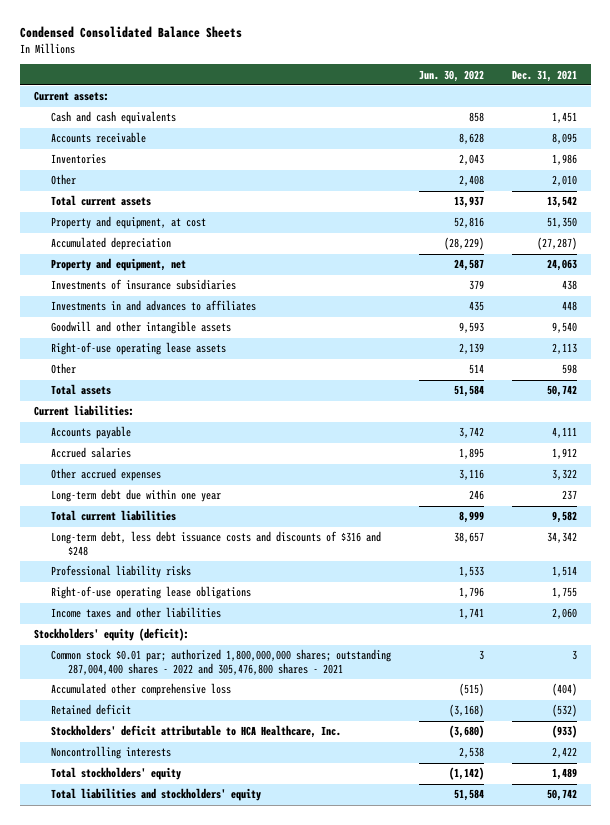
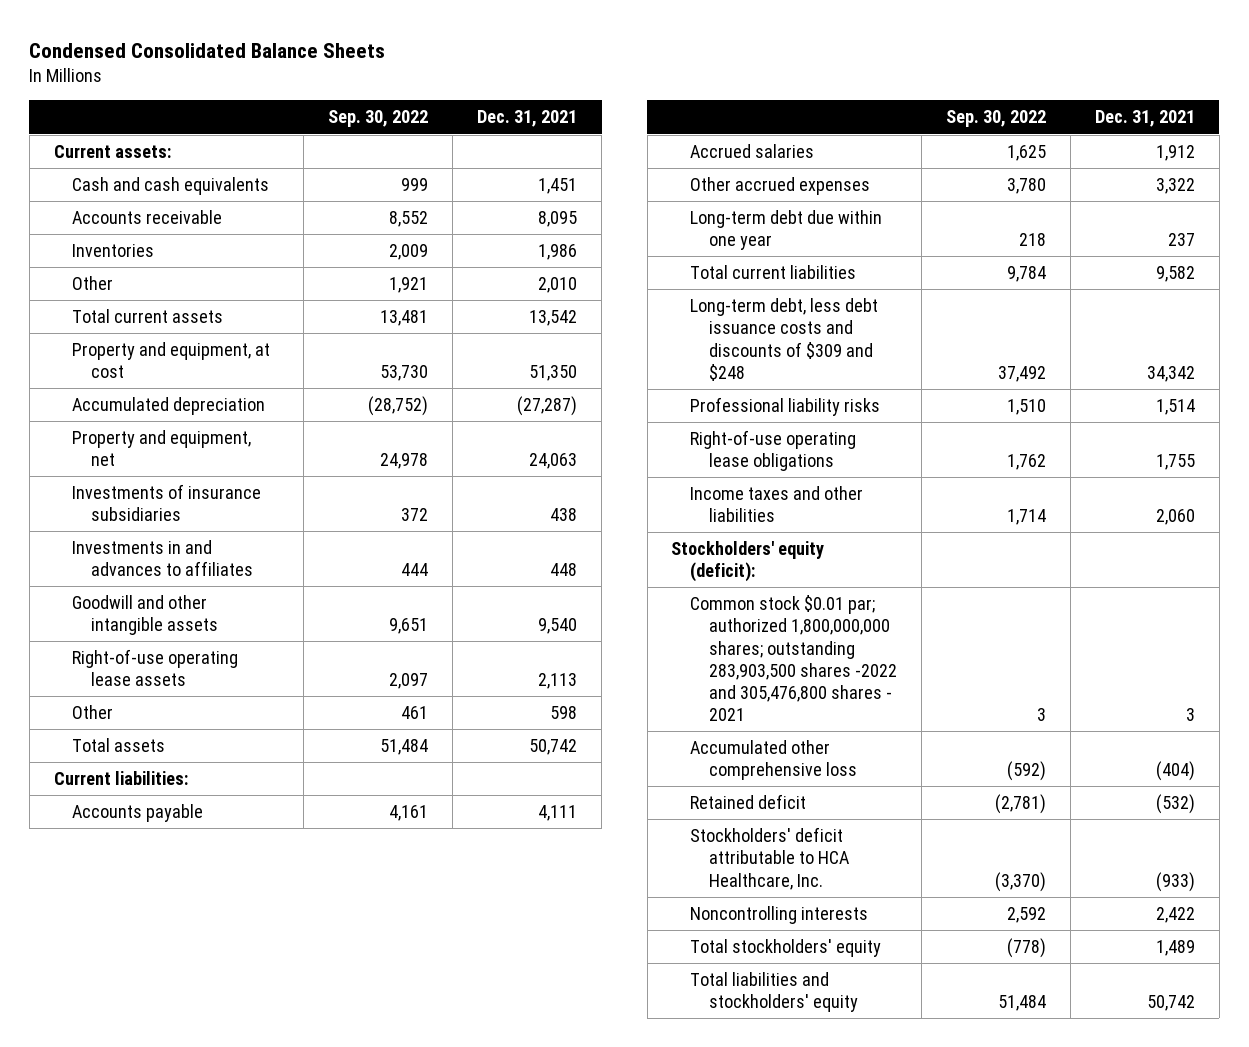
[418,69,484,82] Jun. 30, 2022 -> none
none -> [328,110,429,128] Sep. 30, 2022
[50,531,381,556] Long-term debt, less debt issuance costs and discounts of $316 and $248 -> [690,298,879,381] Long-term debt, less debt issuance costs and discounts of $309 and $248
[50,649,391,675] Common stock $0.01 par; authorized 1,800,000,000 shares; outstanding 287,004,400 shares - 2022 and 305,476,800 shares - 2021 -> [690,595,897,722] Common stock $0.01 par; authorized 1,800,000,000 shares; outstanding 283,903,500 shares -2022 and 305,476,800 shares - 2021

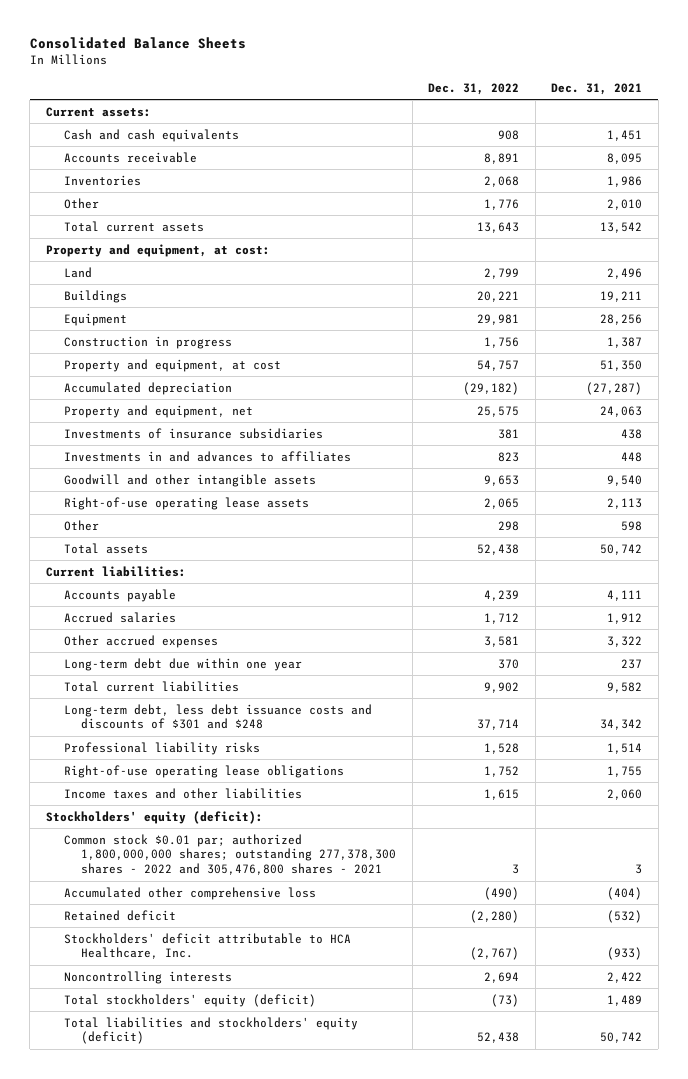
[29,42,386,58] Condensed Consolidated Balance Sheets -> [29,37,246,50] Consolidated Balance Sheets
[328,110,429,128] Sep. 30, 2022 -> none
none -> [428,82,520,95] Dec. 31, 2022
none -> [45,243,270,257] Property and equipment, at cost:
none -> [63,266,92,278] Land
none -> [63,289,127,303] Buildings
none -> [63,312,127,326] Equipment
none -> [63,335,232,349] Construction in progress
[690,298,879,381] Long-term debt, less debt issuance costs and discounts of $309 and $248 -> [63,703,372,730] Long-term debt, less debt issuance costs and discounts of $301 and $248
[690,595,897,722] Common stock $0.01 par; authorized 1,800,000,000 shares; outstanding 283,903,500 shares -2022 and 305,476,800 shares - 2021 -> [63,833,397,876] Common stock $0.01 par; authorized 1,800,000,000 shares; outstanding 277,378,300 shares - 2022 and 305,476,800 shares - 2021
[690,939,882,958] Total stockholders' equity -> [63,993,316,1007] Total stockholders' equity (deficit)
[690,972,858,1013] Total liabilities and stockholders' equity -> [63,1016,358,1045] Total liabilities and stockholders' equity (deficit)

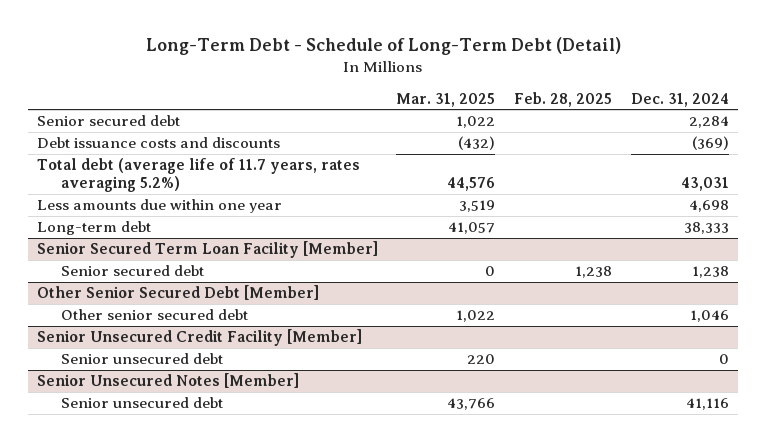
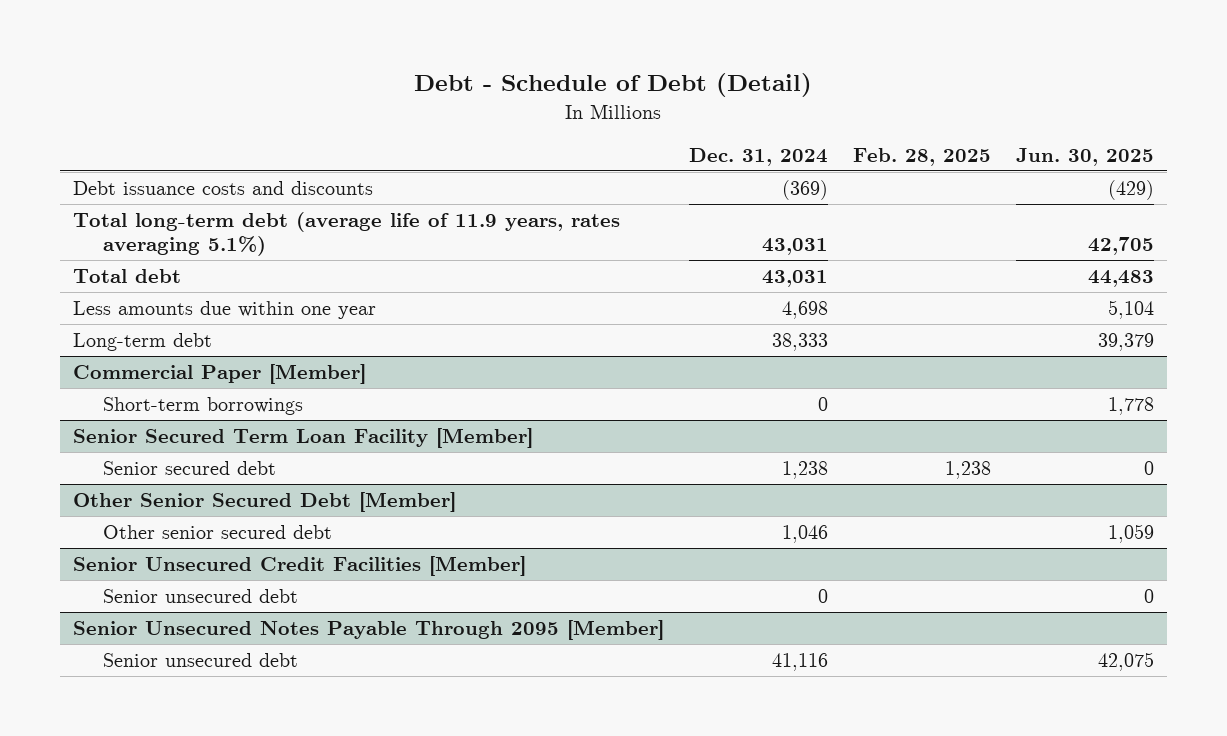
[145,37,621,56] Long-Term Debt - Schedule of Long-Term Debt (Detail) -> [414,73,813,98] Debt - Schedule of Debt (Detail)
[396,92,496,107] Mar. 31, 2025 -> none
none -> [1015,147,1154,166] Jun. 30, 2025
[36,115,180,127] Senior secured debt -> none
[36,158,360,193] Total debt (average life of 11.7 years, rates averaging 5.2%) -> [72,211,620,257] Total long-term debt (average life of 11.9 years, rates averaging 5.1%)
none -> [72,268,181,283] Total debt
none -> [72,363,366,384] Commercial Paper [Member]
none -> [102,396,303,415] Short-term borrowings
[36,329,362,347] Senior Unsecured Credit Facility [Member] -> [72,555,526,576] Senior Unsecured Credit Facilities [Member]
[36,373,299,389] Senior Unsecured Notes [Member] -> [72,619,664,640] Senior Unsecured Notes Payable Through 2095 [Member]

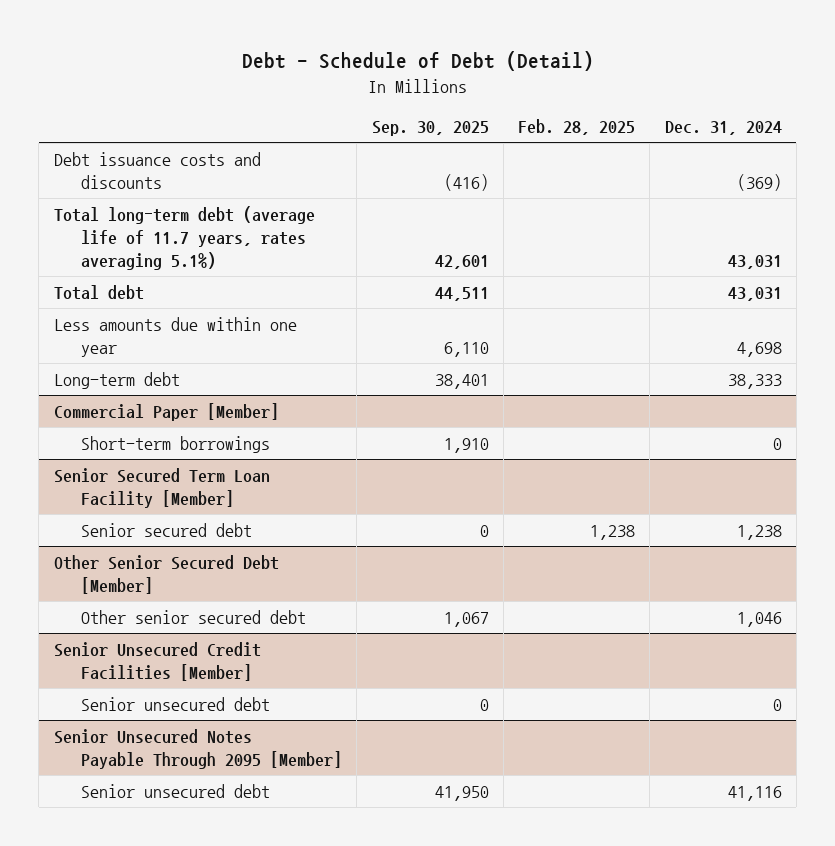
[1015,147,1154,166] Jun. 30, 2025 -> none
none -> [371,121,489,137] Sep. 30, 2025
[72,211,620,257] Total long-term debt (average life of 11.9 years, rates averaging 5.1%) -> [53,205,315,271] Total long-term debt (average life of 11.7 years, rates averaging 5.1%)

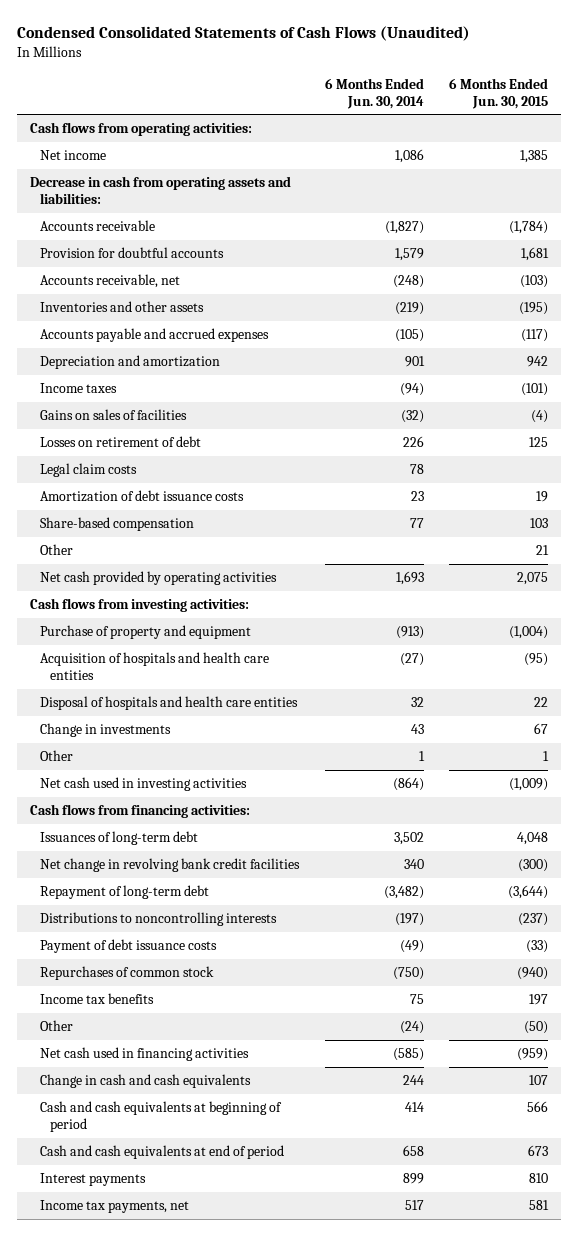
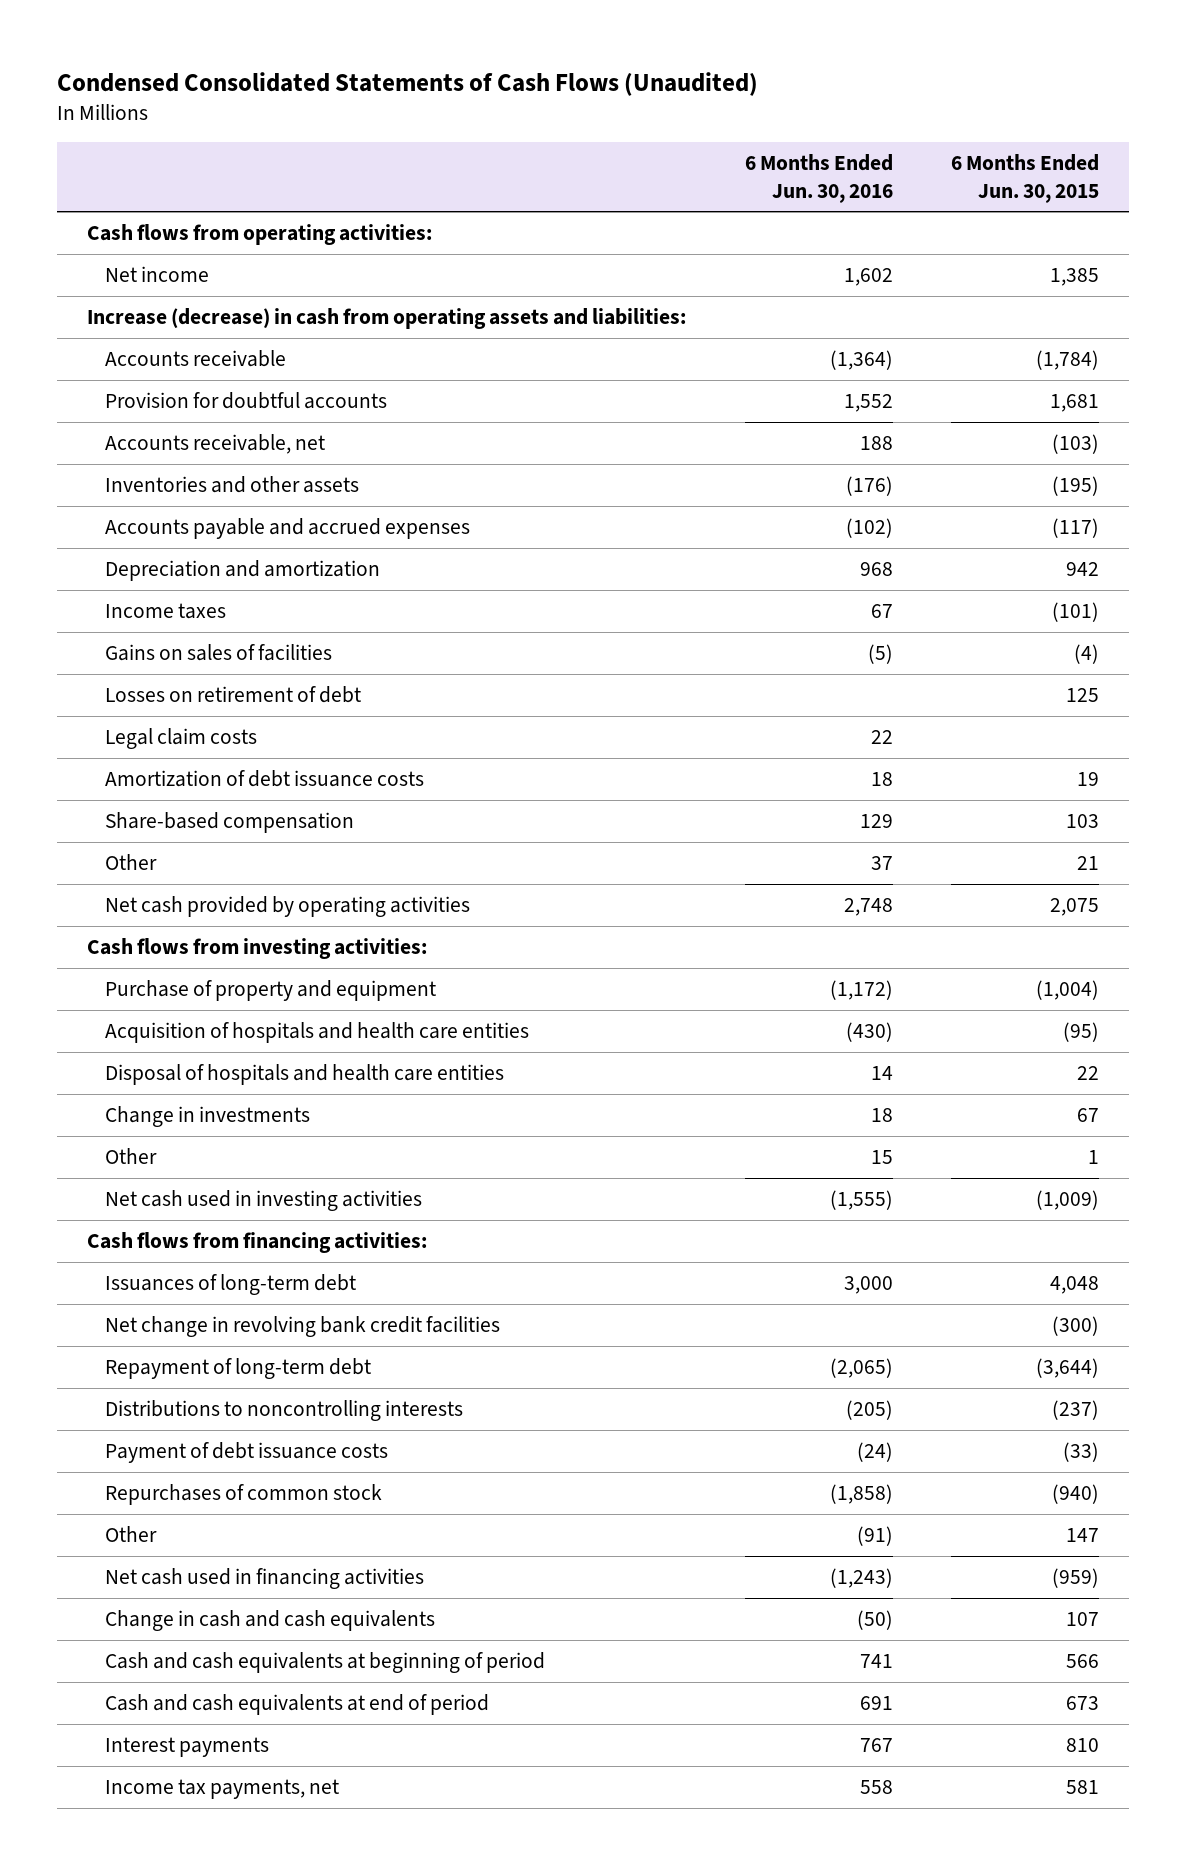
[324,77,424,109] 6 Months Ended Jun. 30, 2014 -> none
none -> [744,153,893,203] 6 Months Ended Jun. 30, 2016
[29,175,291,205] Decrease in cash from operating assets and liabilities: -> [86,308,686,330] Increase (decrease) in cash from operating assets and liabilities:
[39,992,154,1004] Income tax benefits -> none
[524,1020,549,1034] (50) -> [1066,1528,1100,1543] 147

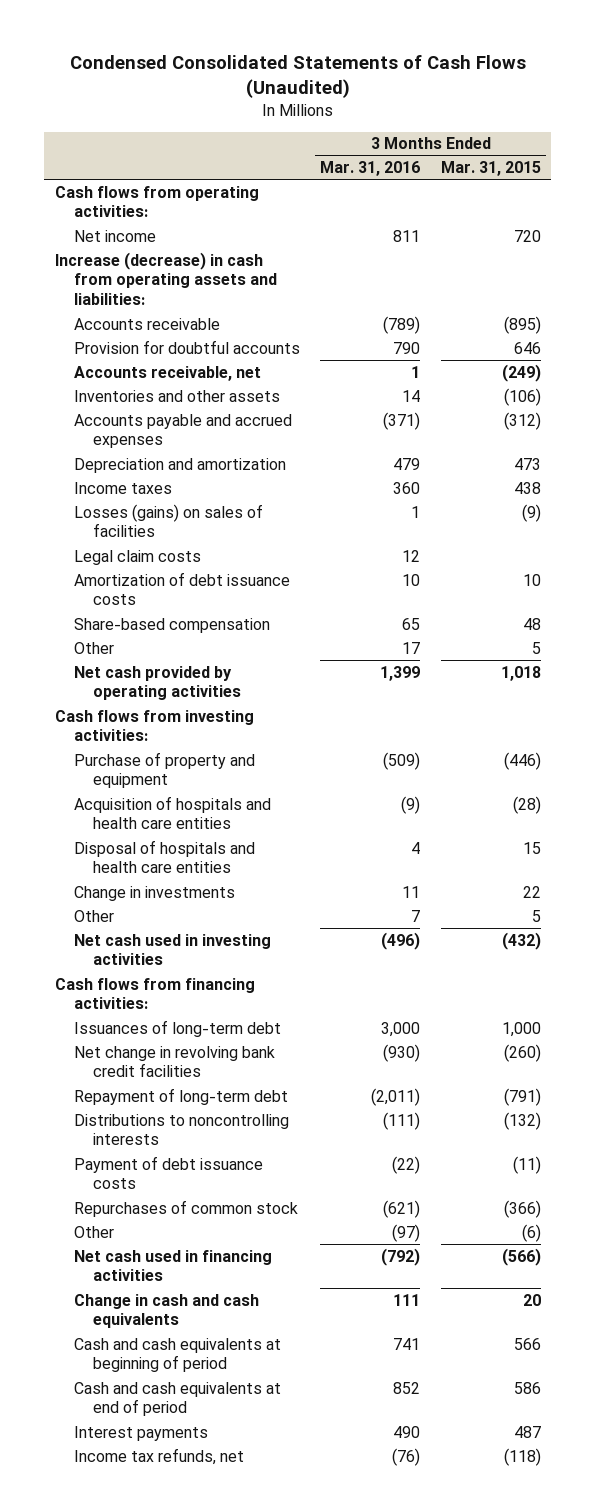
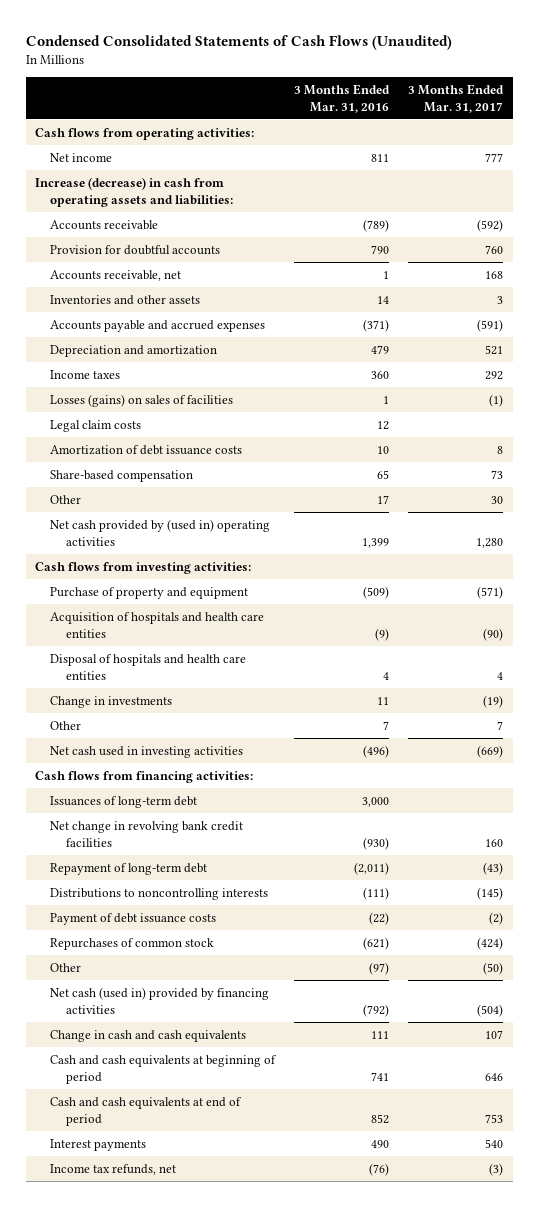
[440,161,541,177] Mar. 31, 2015 -> none
none -> [408,83,505,113] 3 Months Ended Mar. 31, 2017
[73,665,241,701] Net cash provided by operating activities -> [50,518,271,546] Net cash provided by (used in) operating activities
[73,1249,272,1282] Net cash used in financing activities -> [50,986,270,1014] Net cash (used in) provided by financing activities

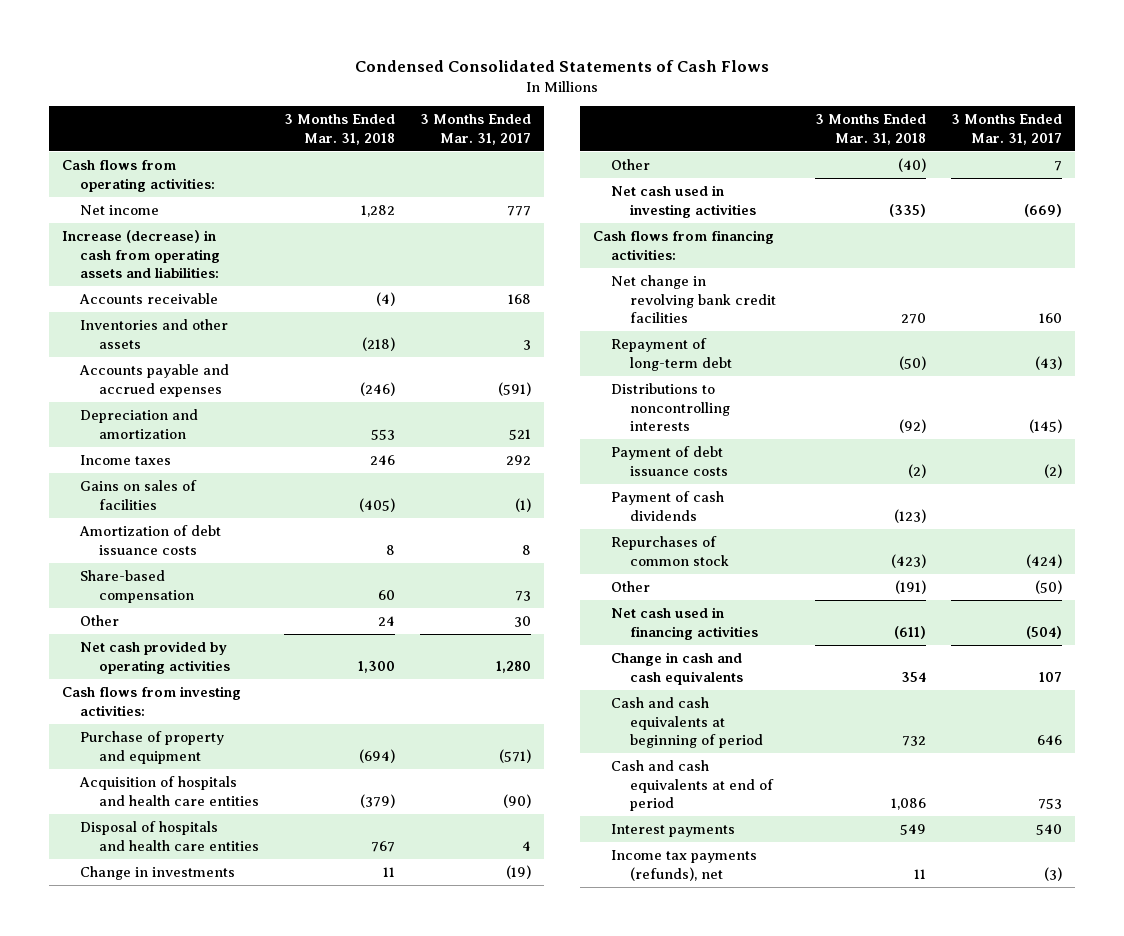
[25,35,452,51] Condensed Consolidated Statements of Cash Flows (Unaudited) -> [355,59,770,72] Condensed Consolidated Statements of Cash Flows
[294,83,391,113] 3 Months Ended Mar. 31, 2016 -> none
none -> [284,114,396,145] 3 Months Ended Mar. 31, 2018
[50,244,221,255] Provision for doubtful accounts -> none
[50,269,182,281] Accounts receivable, net -> none
[477,218,504,232] (592) -> [508,294,532,305] 168
[50,419,142,432] Legal claim costs -> none
[50,393,234,407] Losses (gains) on sales of facilities -> [80,480,198,510] Gains on sales of facilities
[50,518,271,546] Net cash provided by (used in) operating activities -> [80,641,231,674] Net cash provided by operating activities
[50,795,198,808] Issuances of long-term debt -> none
none -> [611,491,725,521] Payment of cash dividends
[50,986,270,1014] Net cash (used in) provided by financing activities -> [611,607,758,640] Net cash used in financing activities
[50,1163,177,1175] Income tax refunds, net -> [611,850,758,881] Income tax payments (refunds), net

